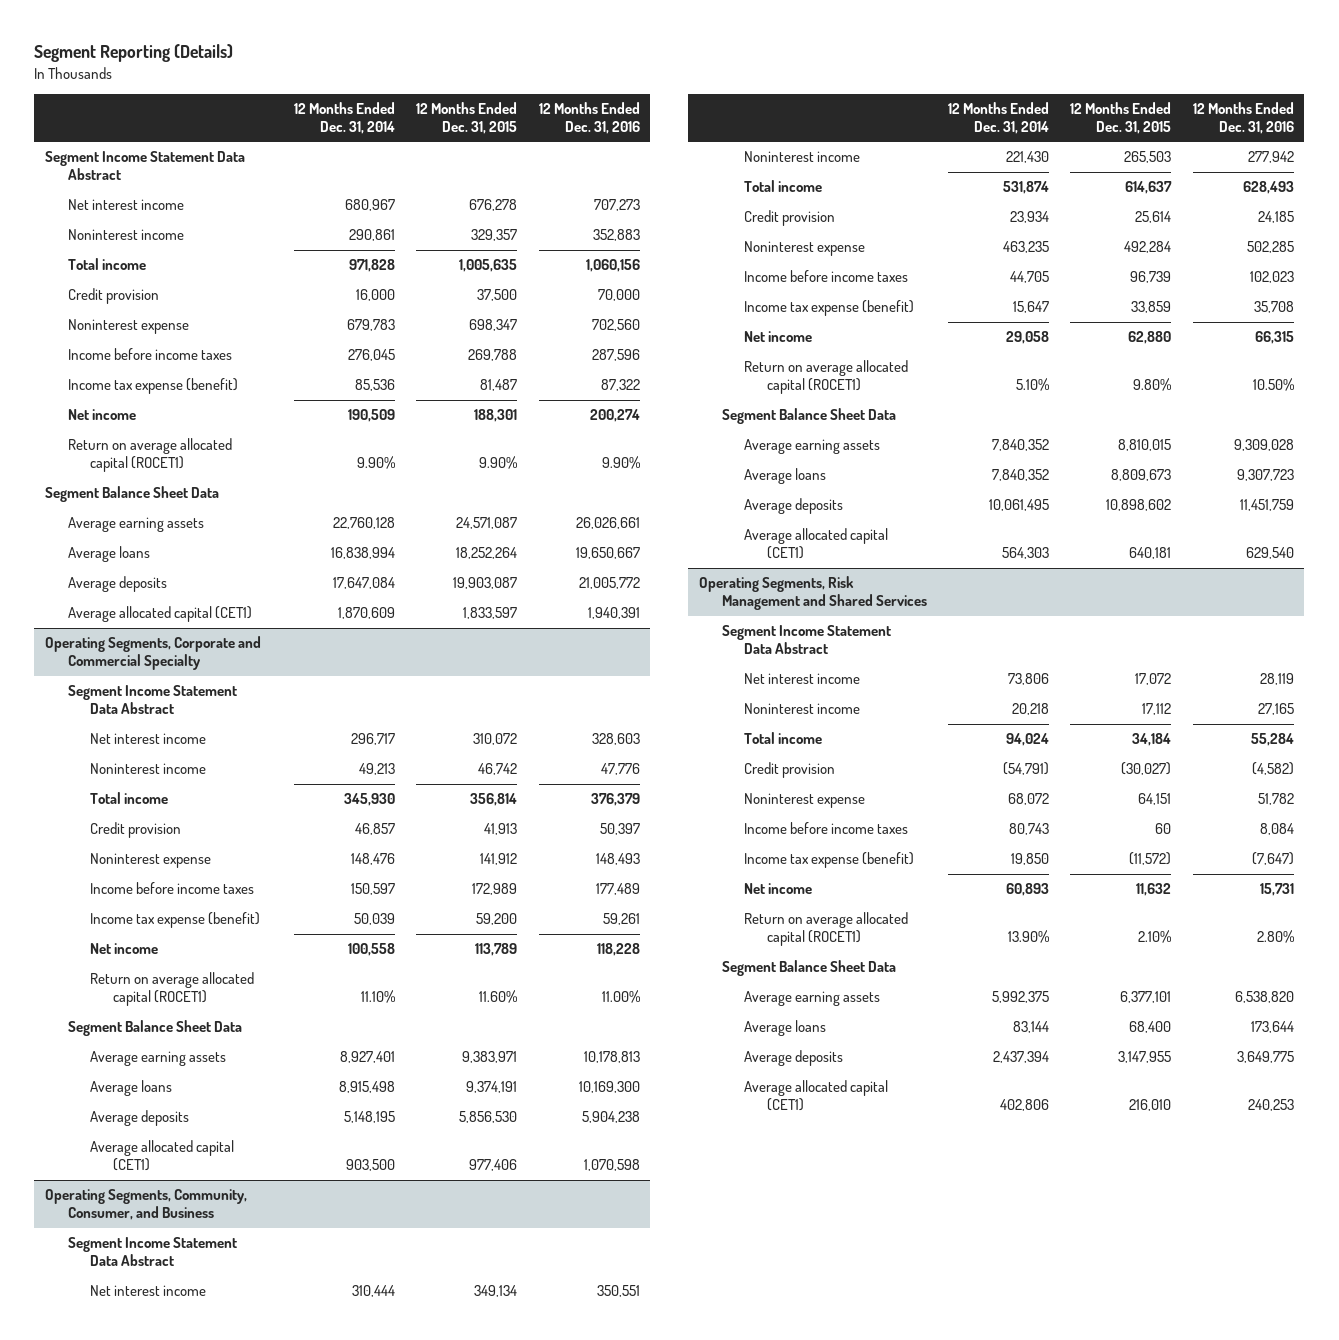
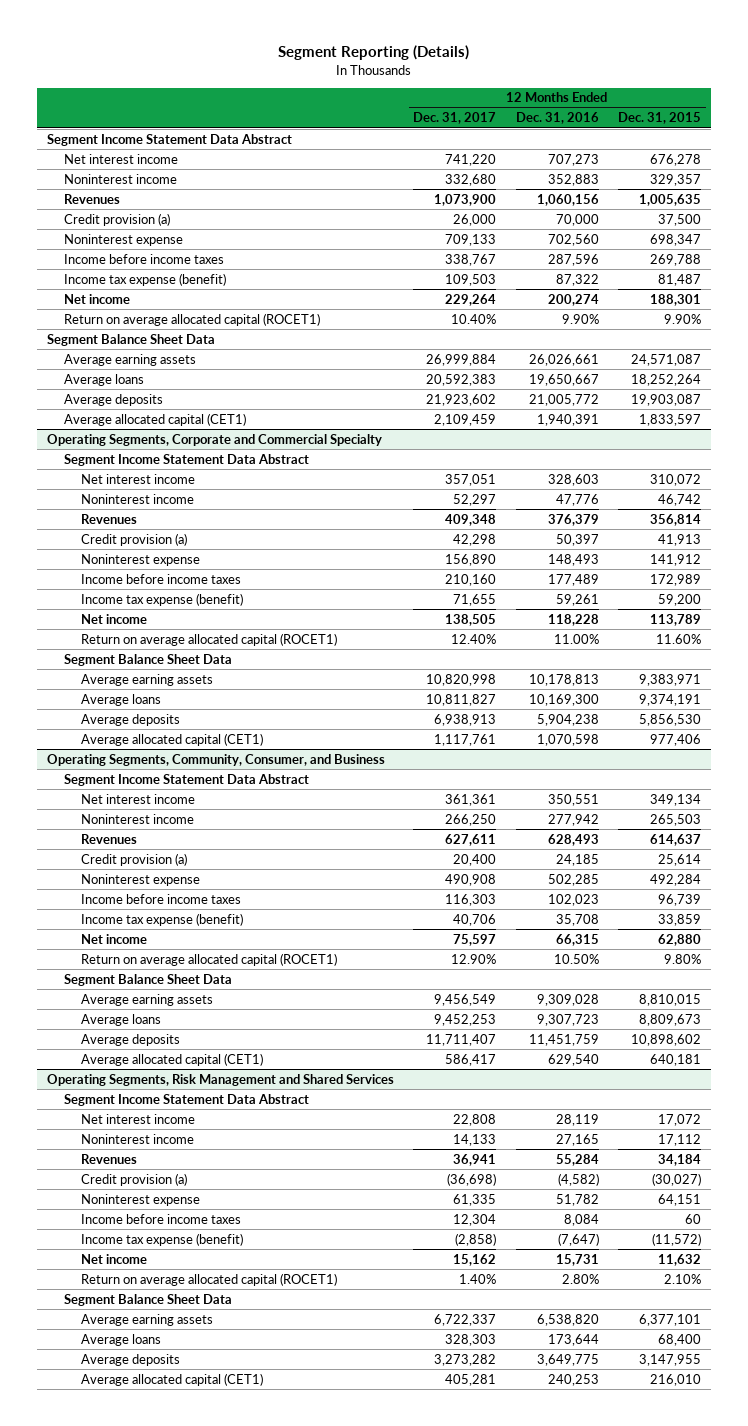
[293,102,395,135] 12 Months Ended Dec. 31, 2014 -> none
none -> [413,112,497,125] Dec. 31, 2017
[67,258,146,271] Total income -> [64,193,121,204] Revenues
[67,288,159,305] Credit provision -> [64,212,171,226] Credit provision (a)
[90,792,169,805] Total income -> [81,513,138,524] Revenues
[90,822,182,839] Credit provision -> [81,532,188,546] Credit provision (a)
[744,180,823,193] Total income -> [81,833,138,844] Revenues
[744,210,836,227] Credit provision -> [81,852,188,866] Credit provision (a)
[744,732,823,745] Total income -> [81,1153,138,1164] Revenues
[744,762,836,779] Credit provision -> [81,1172,188,1186] Credit provision (a)

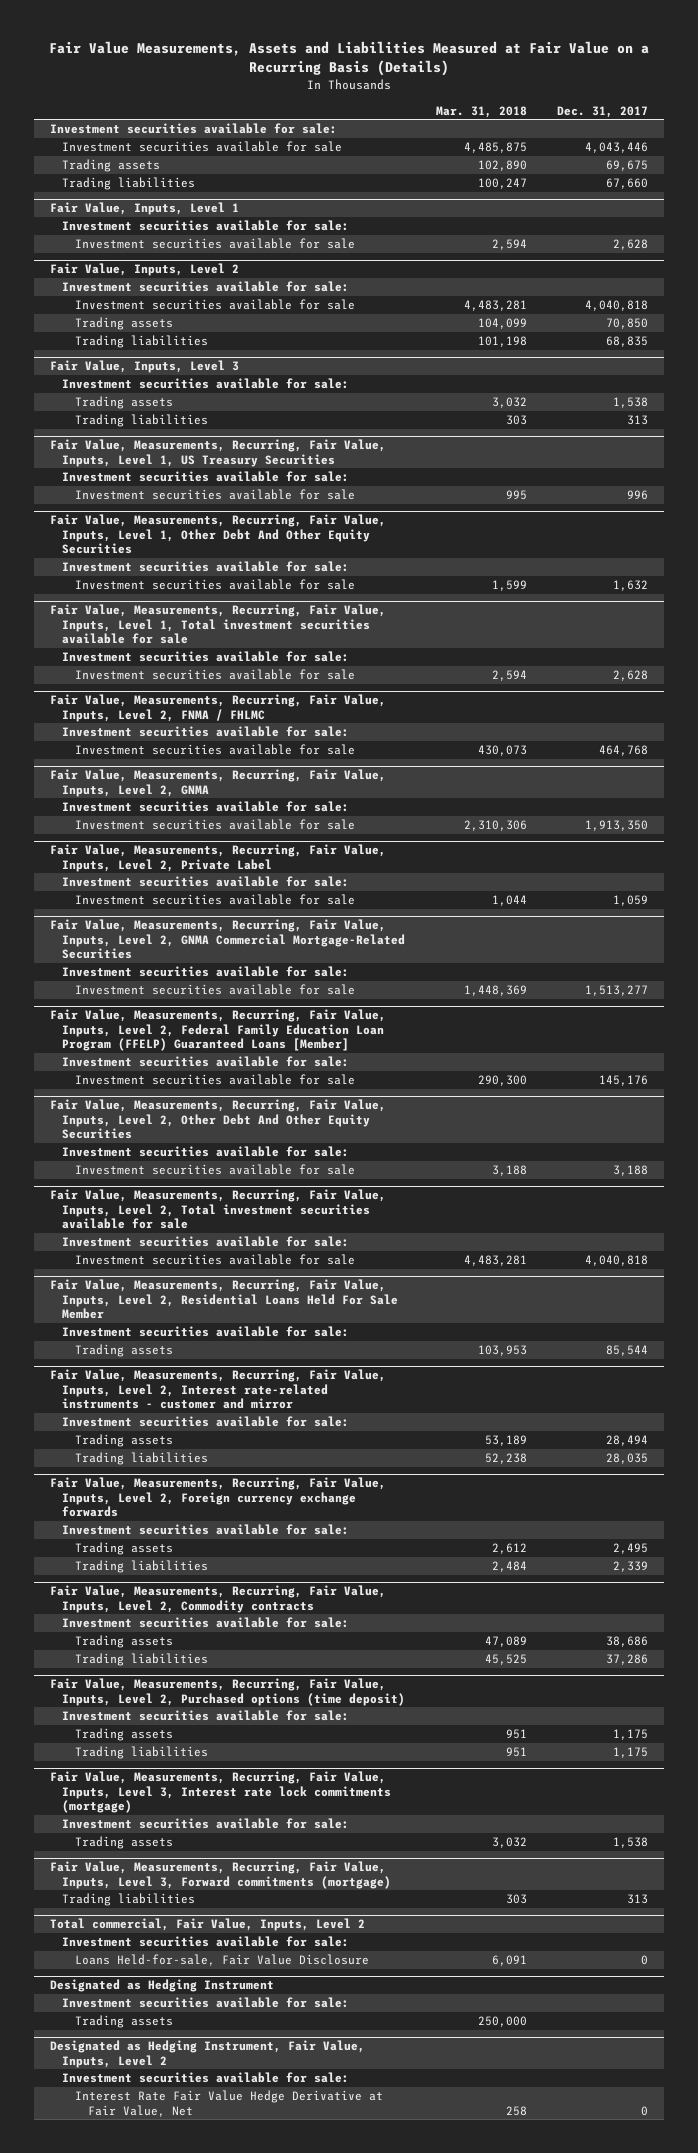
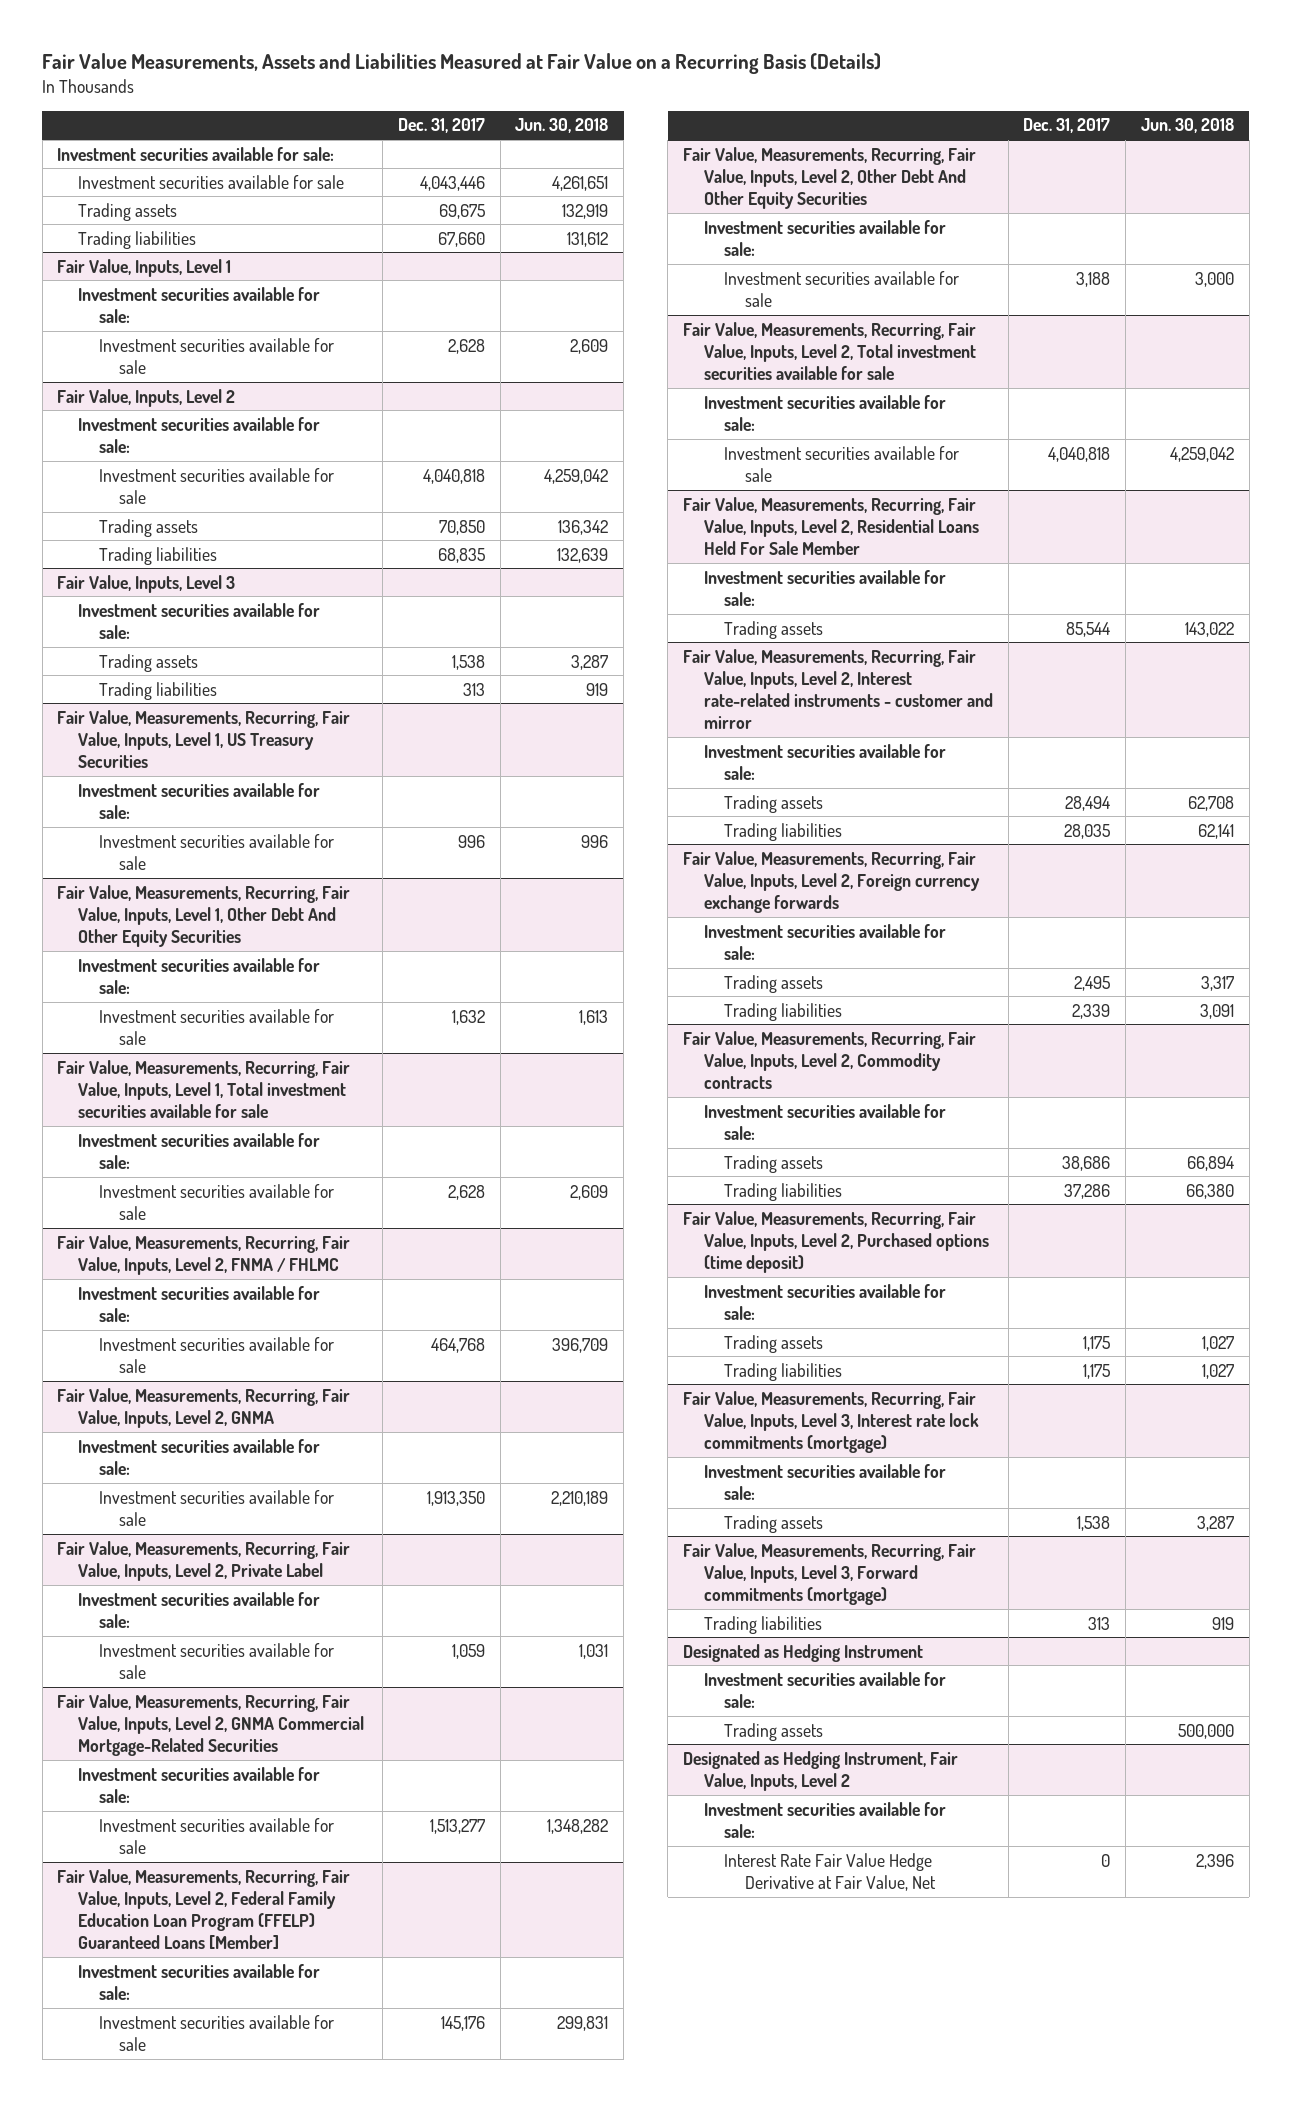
[435,105,527,118] Mar. 31, 2018 -> none
none -> [515,118,609,134] Jun. 30, 2018
[49,1918,365,1932] Total commercial, Fair Value, Inputs, Level 2 -> none
[62,1936,350,1948] Investment securities available for sale: -> none
[75,1954,370,1967] Loans Held-for-sale, Fair Value Disclosure -> none

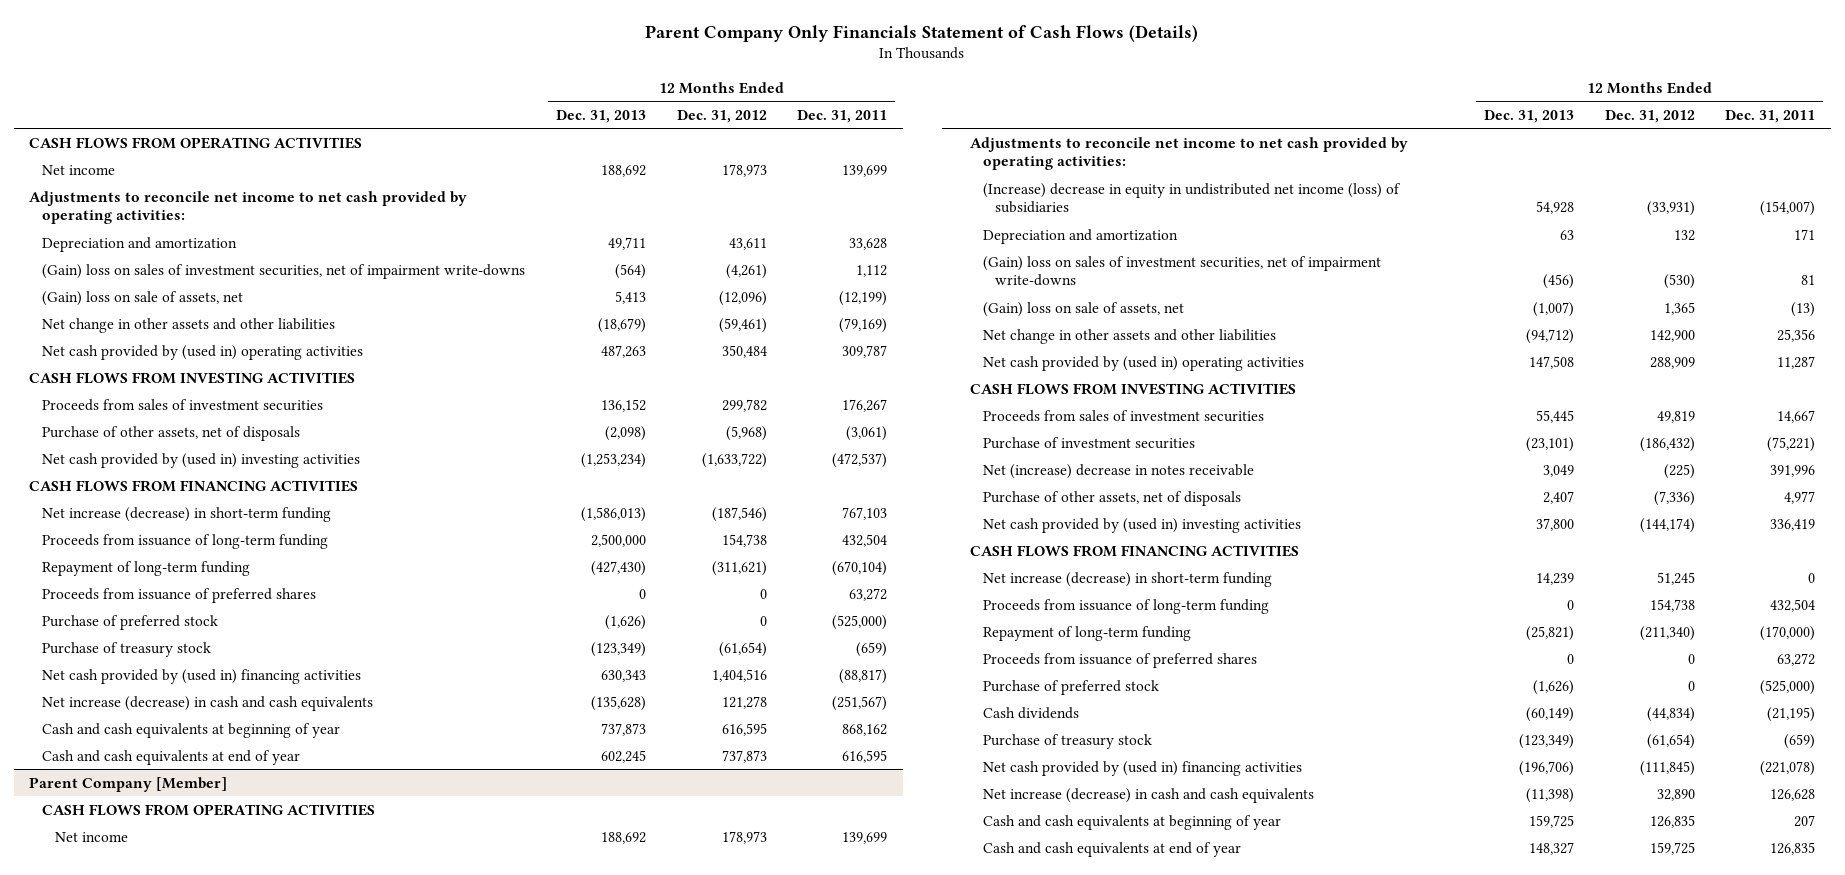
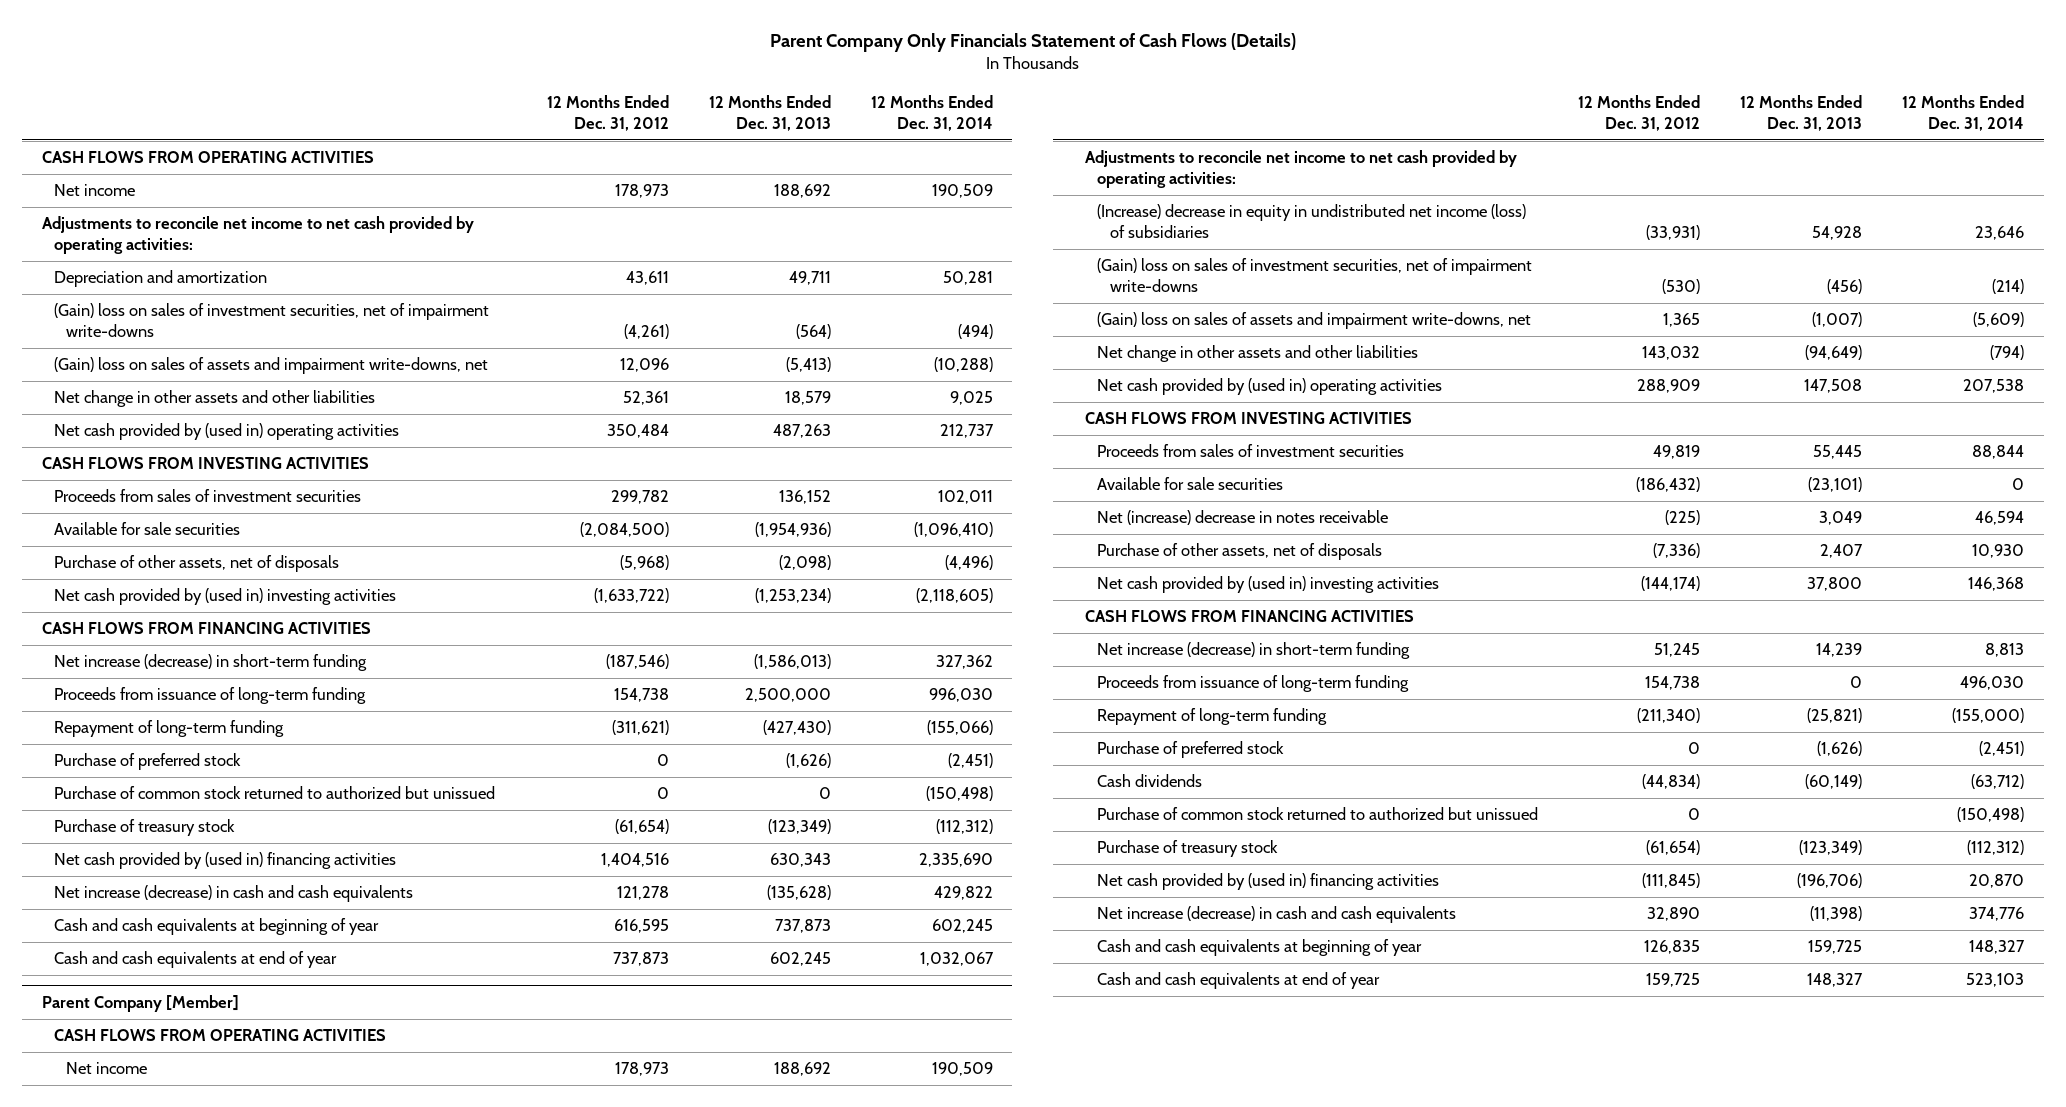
[797,109,888,123] Dec. 31, 2011 -> none
none -> [870,94,993,131] 12 Months Ended Dec. 31, 2014
[41,290,243,306] (Gain) loss on sale of assets, net -> [54,357,489,375] (Gain) loss on sales of assets and impairment write-downs, net
[614,290,646,304] 5,413 -> [785,357,831,373] (5,413)
[718,290,767,306] (12,096) -> [619,358,669,373] 12,096
[597,317,646,333] (18,679) -> [784,391,831,406] 18,579
[718,317,767,333] (59,461) -> [622,391,669,406] 52,361
none -> [54,522,241,536] Available for sale securities
[41,587,316,603] Proceeds from issuance of preferred shares -> none
none -> [54,786,496,800] Purchase of common stock returned to authorized but unissued
[982,228,1178,244] Depreciation and amortization -> none
[982,301,1184,317] (Gain) loss on sale of assets, net -> [1097,312,1532,330] (Gain) loss on sales of assets and impairment write-downs, net
[1525,328,1574,344] (94,712) -> [1804,345,1862,361] (94,649)
[1649,329,1695,342] 142,900 -> [1642,346,1701,361] 143,032
[982,436,1195,449] Purchase of investment securities -> [1097,477,1284,491] Available for sale securities
[982,652,1257,668] Proceeds from issuance of preferred shares -> none
none -> [1097,807,1539,821] Purchase of common stock returned to authorized but unissued

